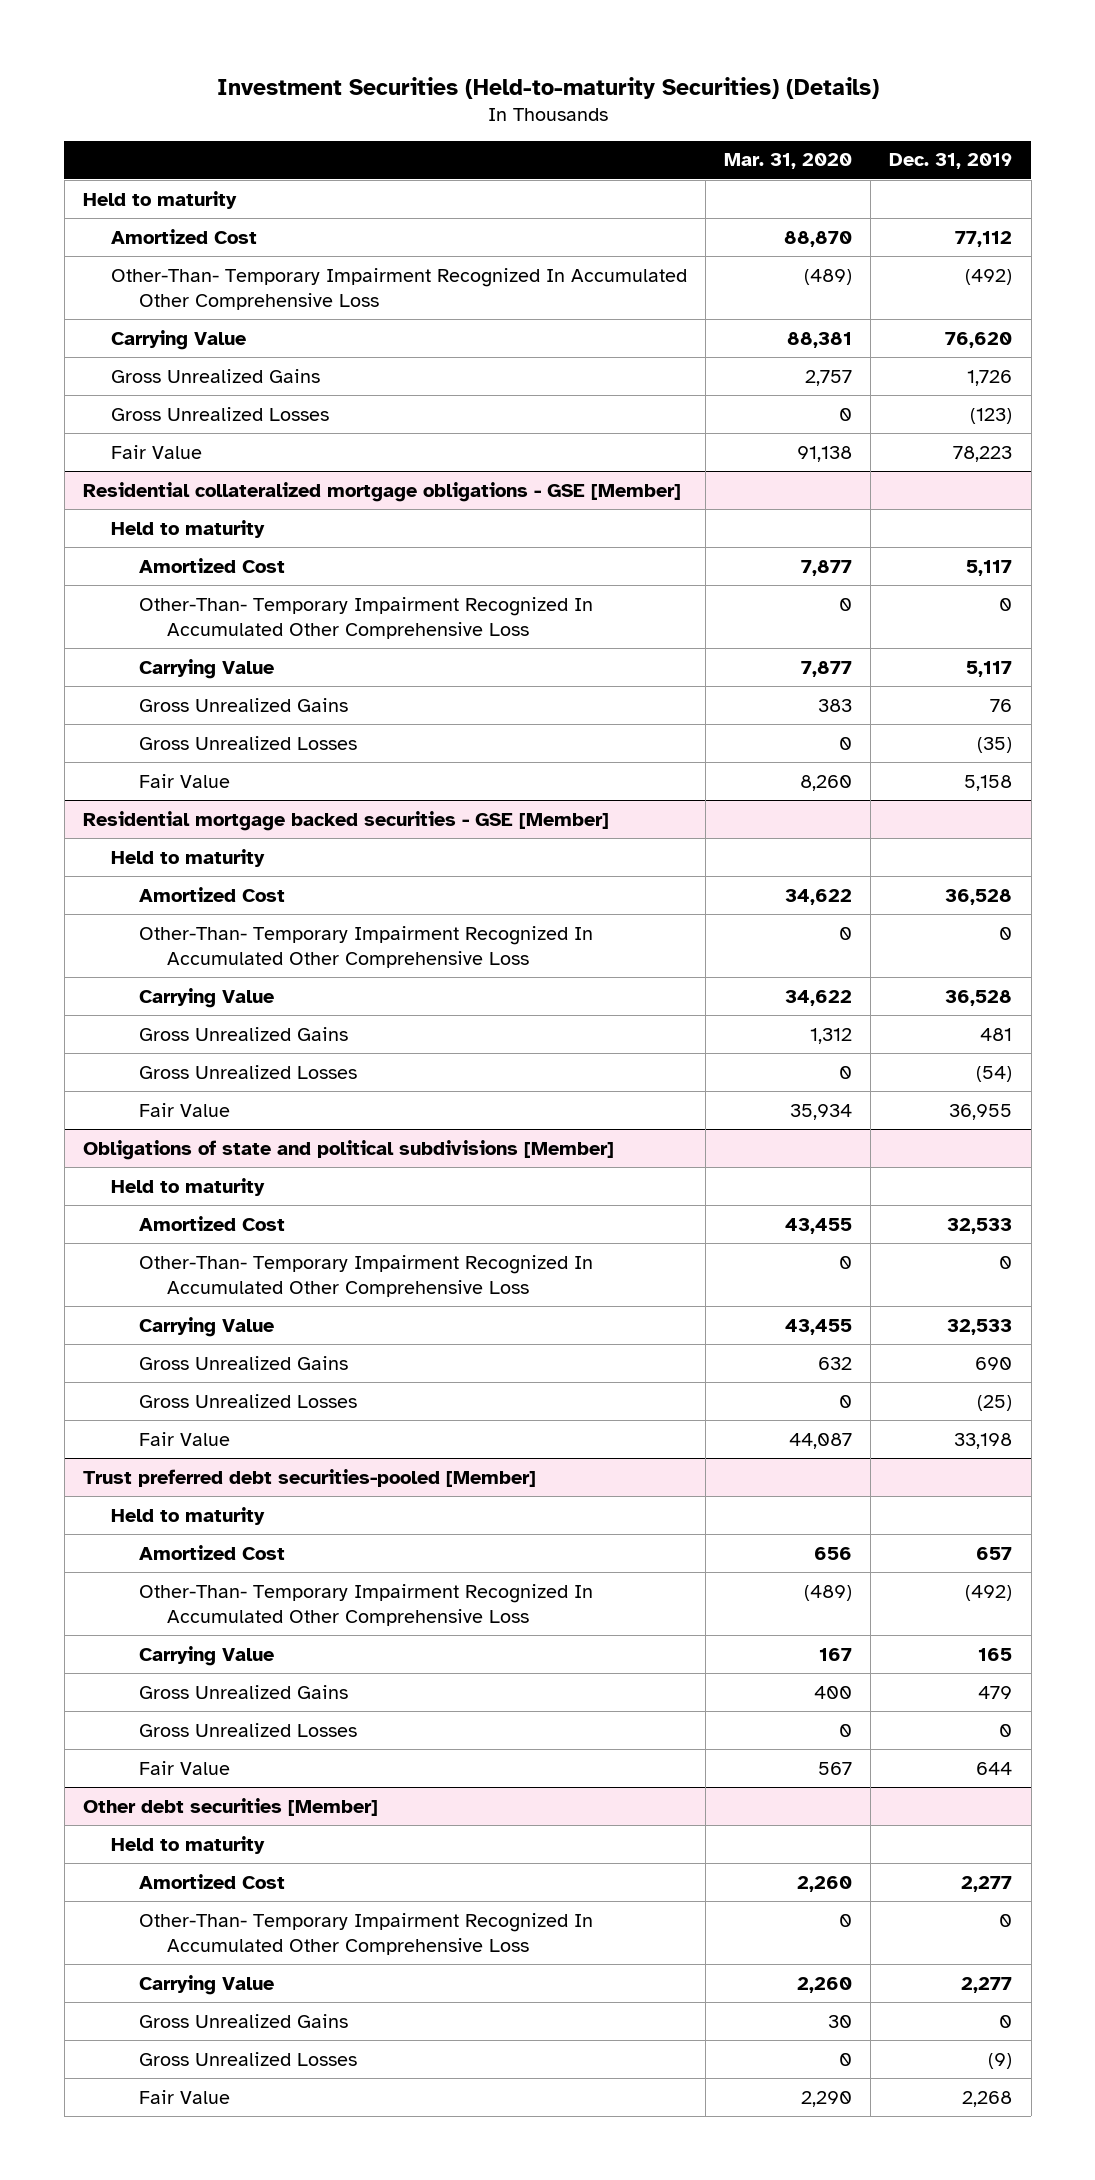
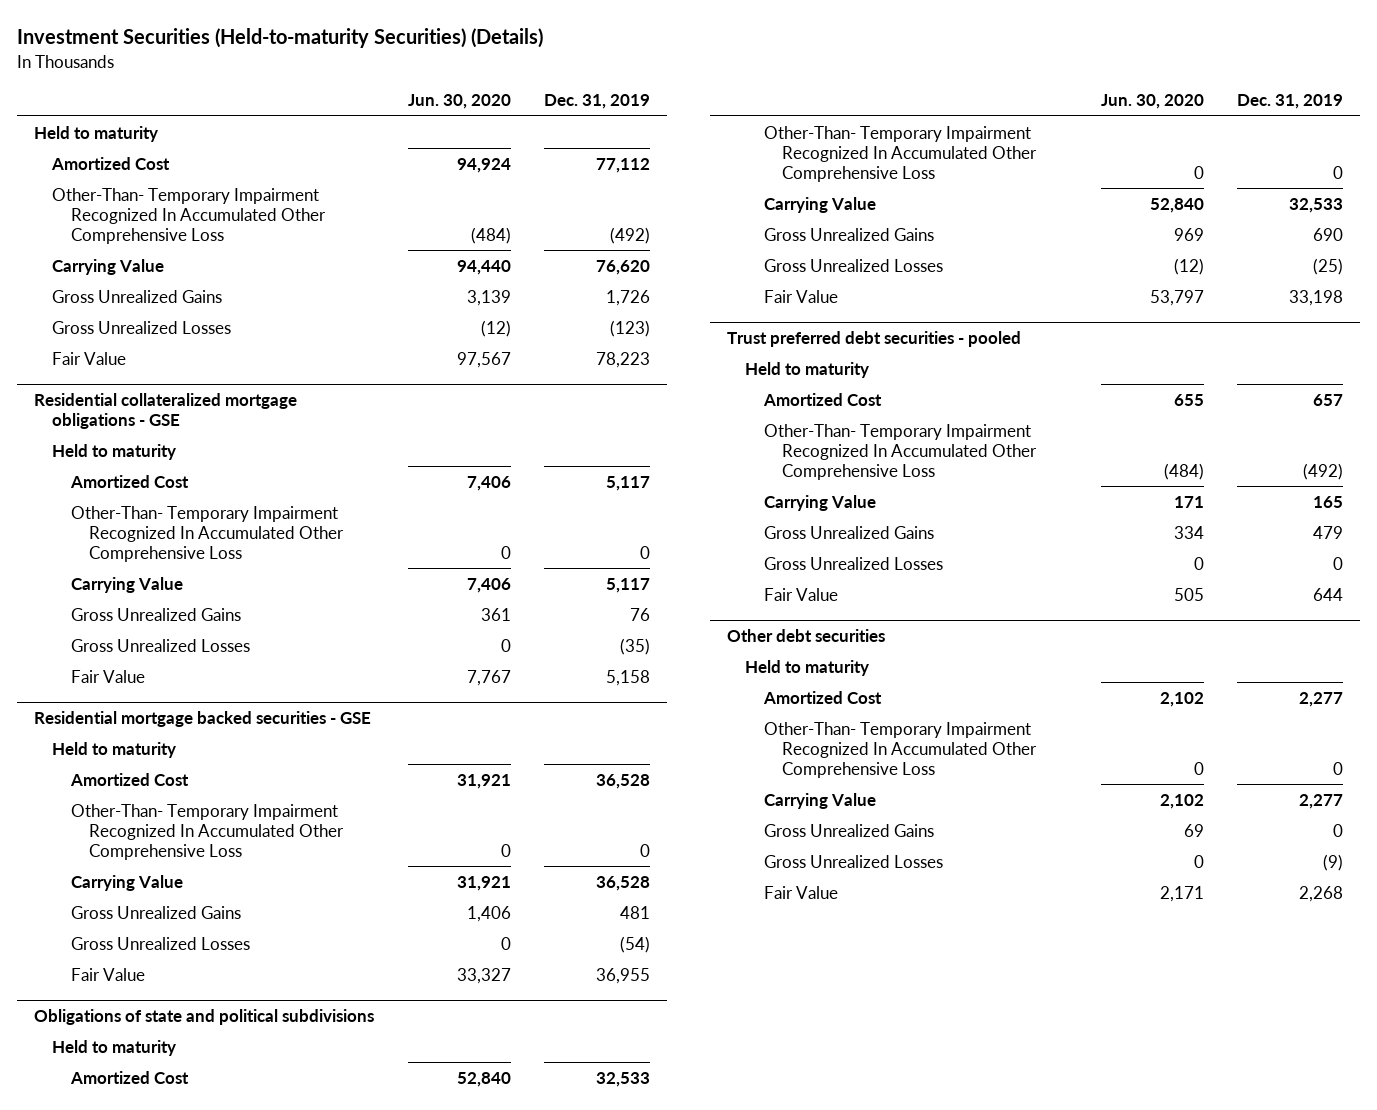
[724,153,853,170] Mar. 31, 2020 -> none
none -> [407,94,511,110] Jun. 30, 2020
[82,481,681,502] Residential collateralized mortgage obligations - GSE [Member] -> [34,392,298,429] Residential collateralized mortgage obligations - GSE
[82,810,609,831] Residential mortgage backed securities - GSE [Member] -> [34,710,372,727] Residential mortgage backed securities - GSE
[82,1139,614,1160] Obligations of state and political subdivisions [Member] -> [34,1008,375,1025] Obligations of state and political subdivisions
[82,1468,536,1487] Trust preferred debt securities-pooled [Member] -> [727,330,1022,347] Trust preferred debt securities - pooled
[82,1797,378,1816] Other debt securities [Member] -> [727,628,886,642] Other debt securities

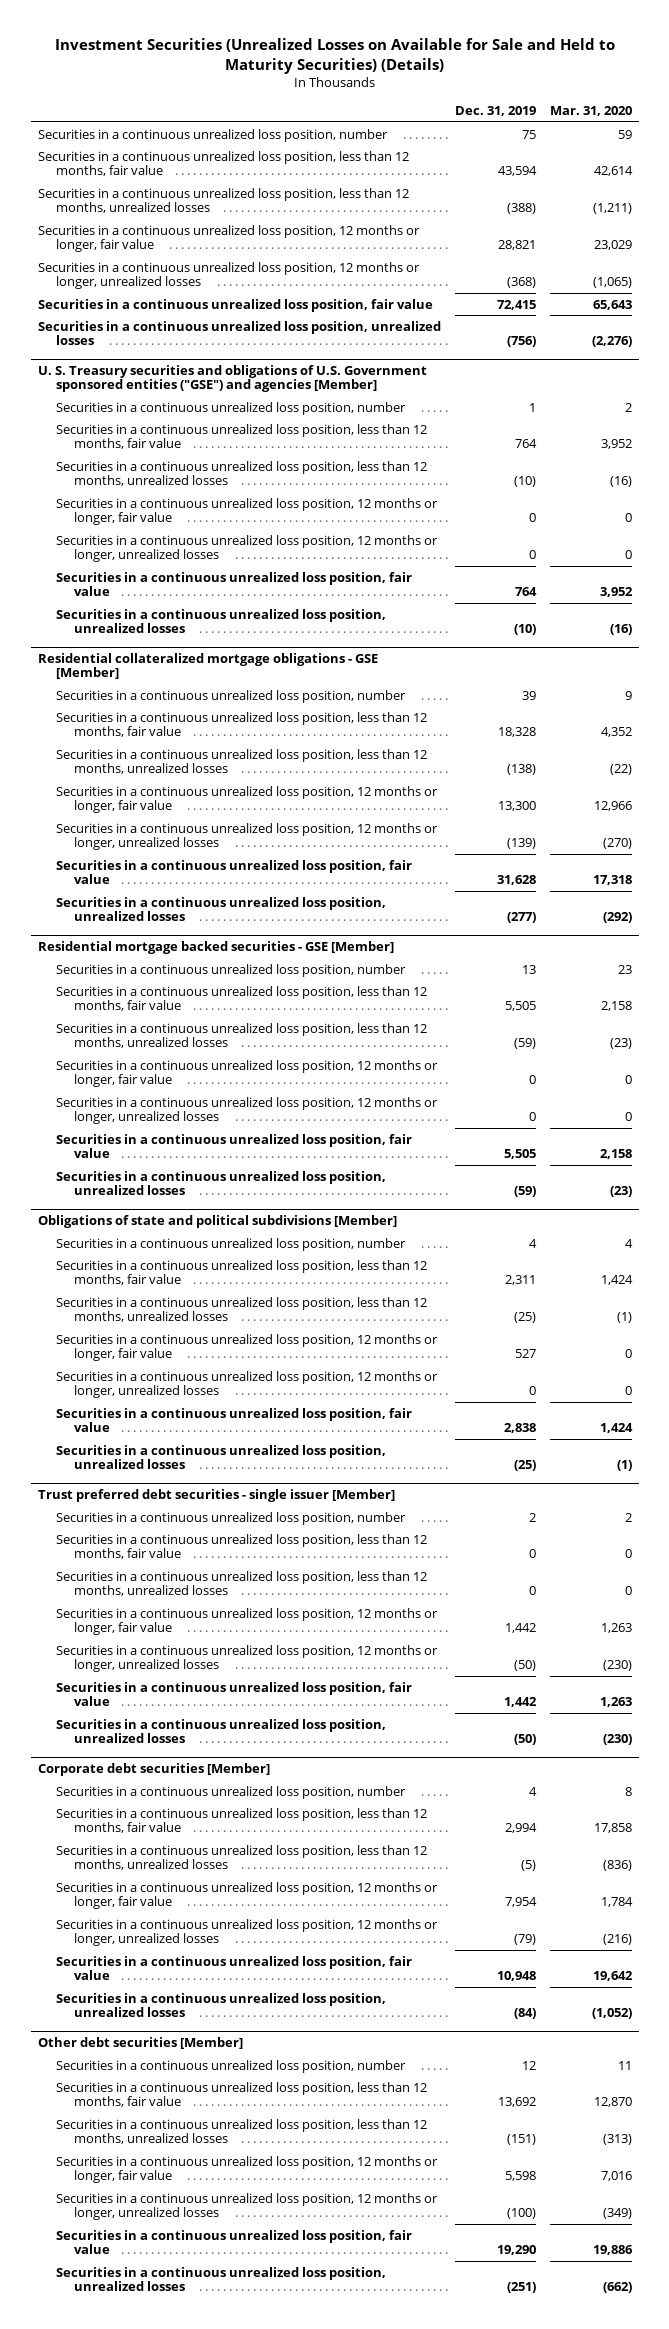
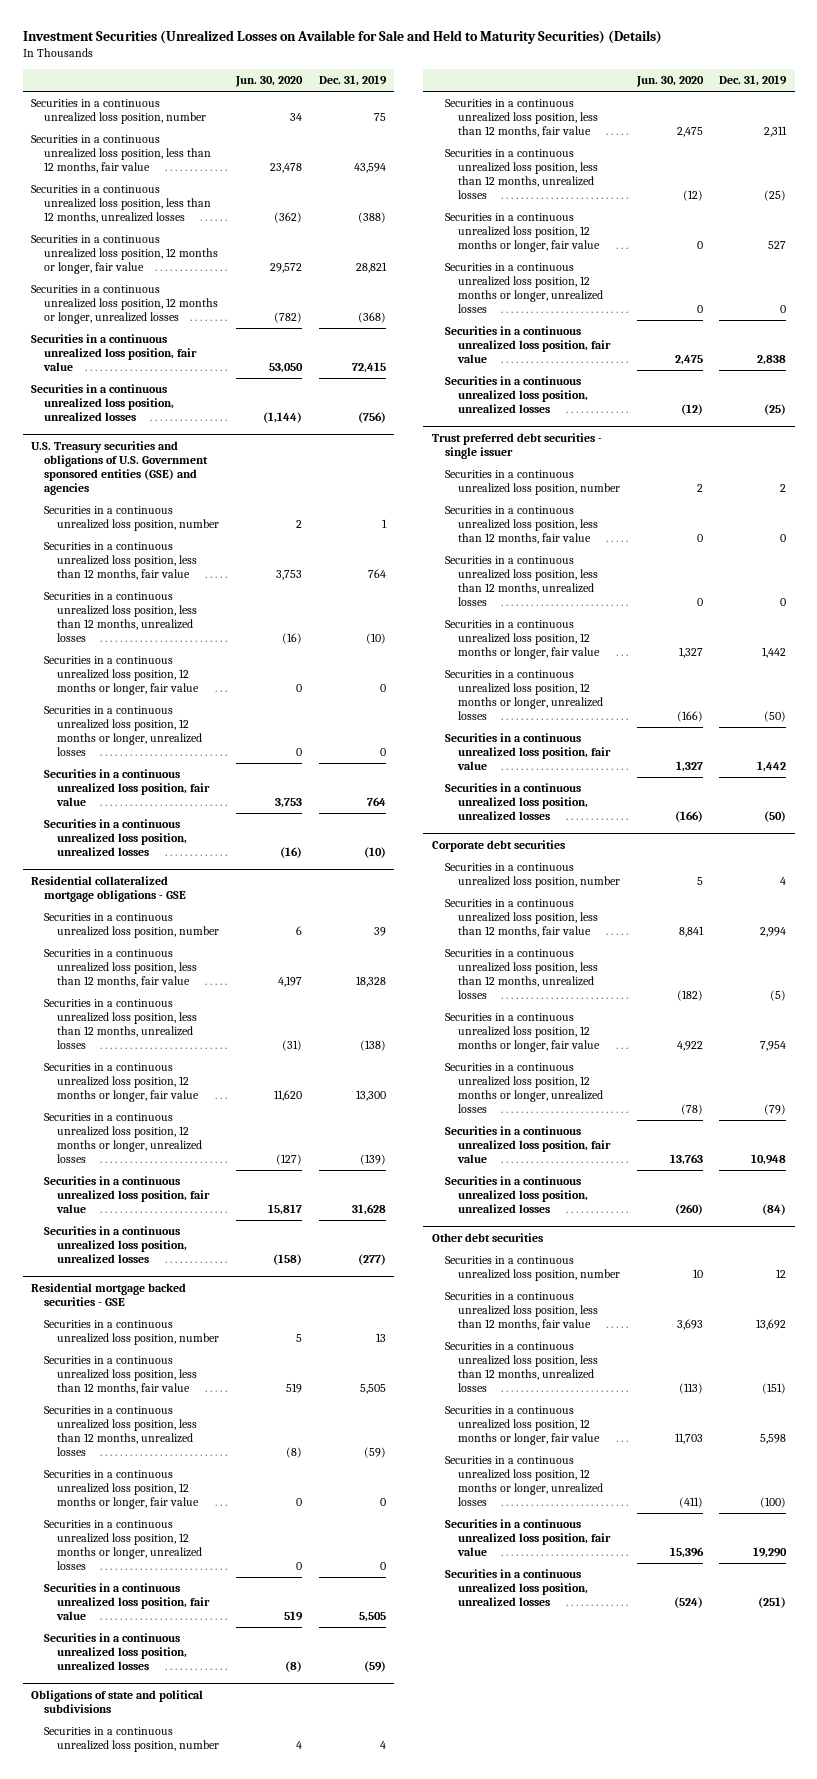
[549,106,632,117] Mar. 31, 2020 -> none
none -> [234,75,303,87] Jun. 30, 2020
[37,364,427,393] U. S. Treasury securities and obligations of U.S. Government sponsored entities ("GSE") and agencies [Member] -> [30,441,208,495] U.S. Treasury securities and obligations of U.S. Government sponsored entities (GSE) and agencies
[37,652,378,680] Residential collateralized mortgage obligations - GSE [Member] -> [30,876,186,902] Residential collateralized mortgage obligations - GSE
[37,940,394,954] Residential mortgage backed securities - GSE [Member] -> [30,1283,186,1306] Residential mortgage backed securities - GSE
[37,1214,397,1228] Obligations of state and political subdivisions [Member] -> [30,1690,203,1713] Obligations of state and political subdivisions
[37,1488,395,1502] Trust preferred debt securities - single issuer [Member] -> [431,433,602,459] Trust preferred debt securities - single issuer
[37,1762,270,1776] Corporate debt securities [Member] -> [431,840,565,853] Corporate debt securities
[37,2036,243,2049] Other debt securities [Member] -> [431,1233,543,1243] Other debt securities

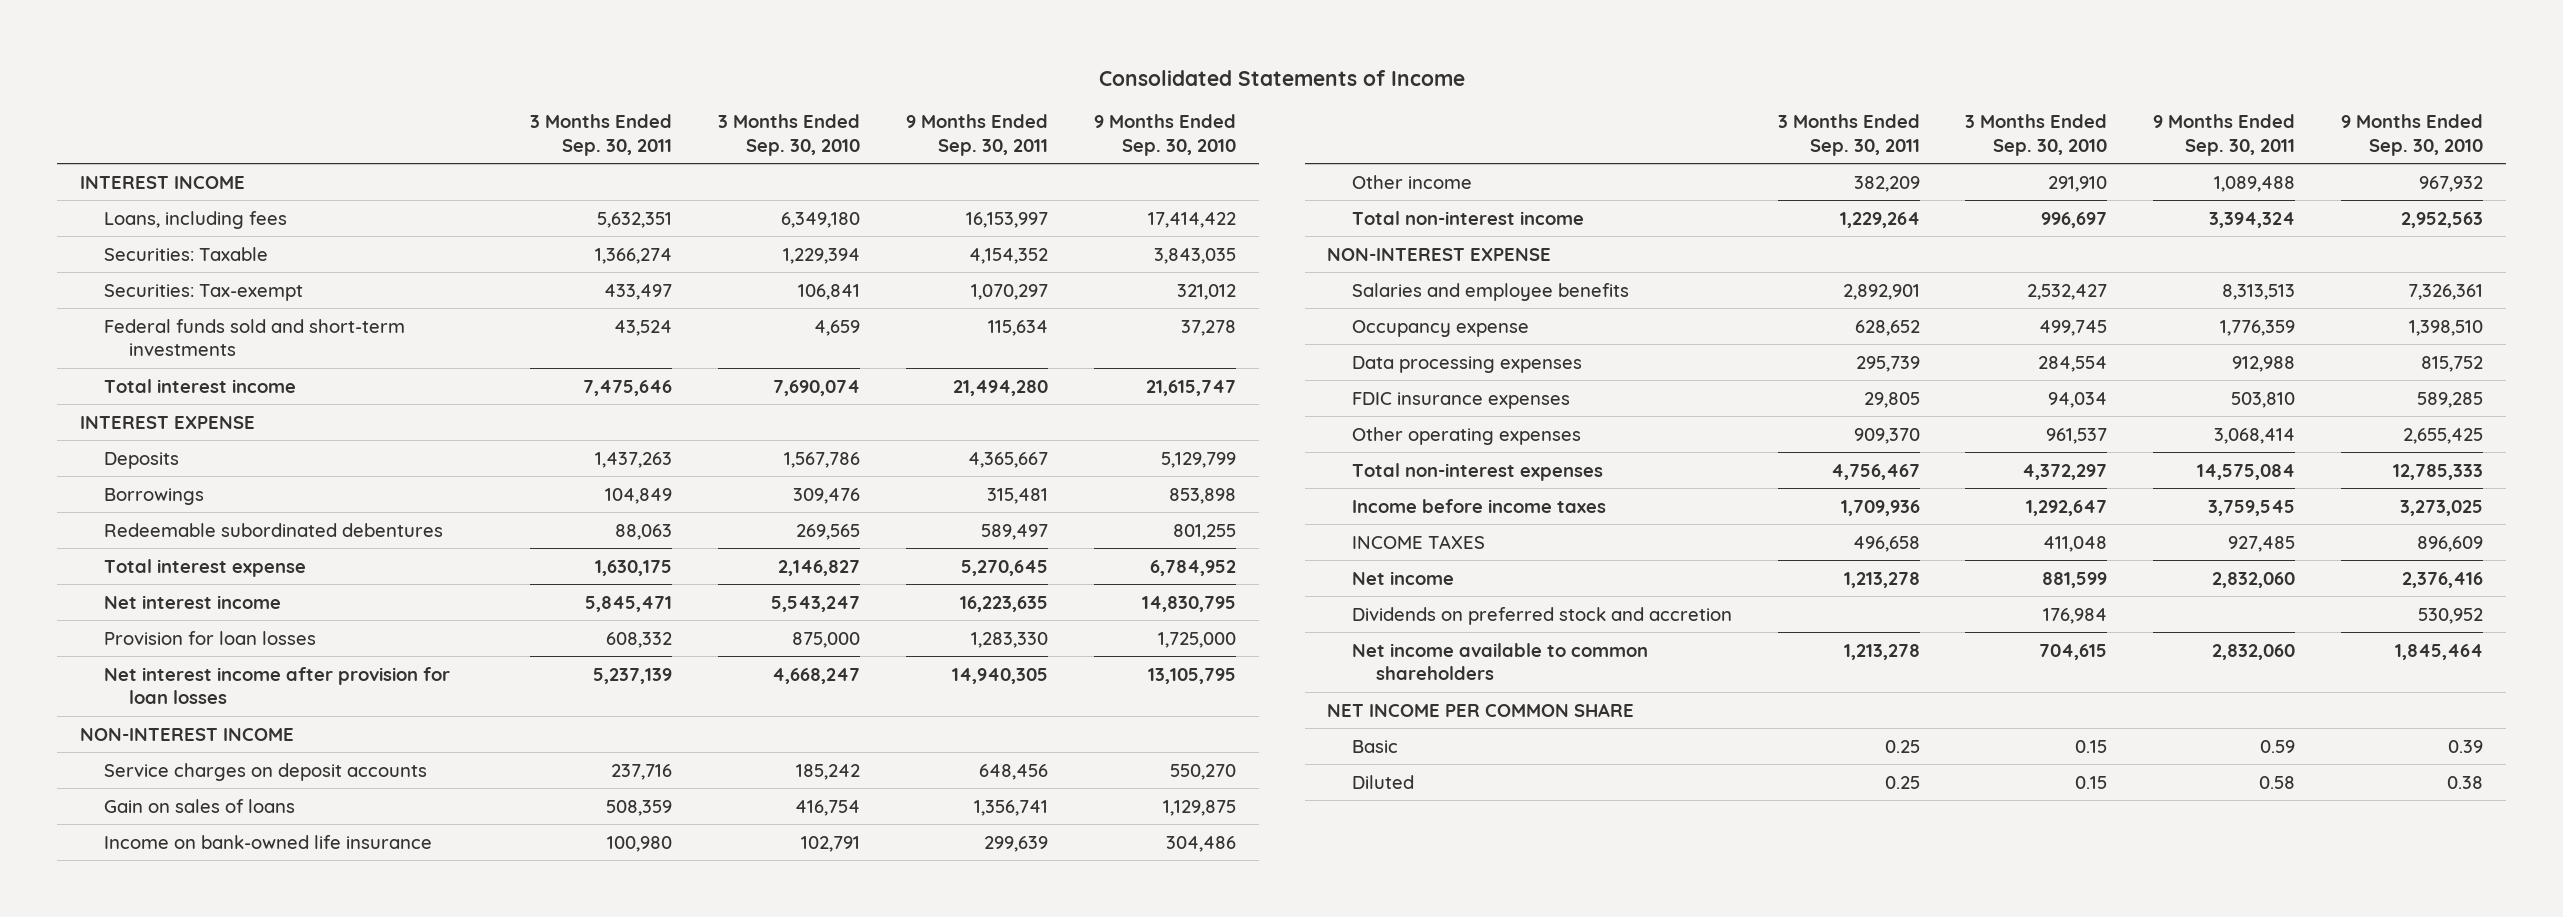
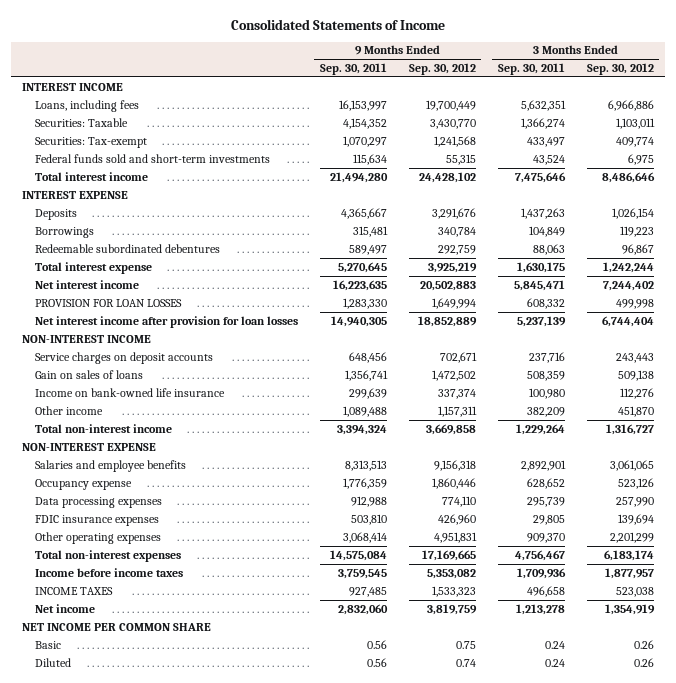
[718,114,861,156] 3 Months Ended Sep. 30, 2010 -> none
[1093,114,1236,156] 9 Months Ended Sep. 30, 2010 -> none
none -> [408,62,476,75] Sep. 30, 2012
none -> [586,62,654,75] Sep. 30, 2012
[104,630,317,645] Provision for loan losses -> [34,298,182,307] PROVISION FOR LOAN LOSSES
[1351,606,1732,625] Dividends on preferred stock and accretion -> none
[1351,642,1648,680] Net income available to common shareholders -> none
[1884,739,1920,753] 0.25 -> [544,640,565,649] 0.24
[2260,739,2296,753] 0.59 -> [366,639,387,649] 0.56
[1884,775,1920,789] 0.25 -> [544,658,565,667] 0.24
[2259,775,2296,789] 0.58 -> [366,657,387,667] 0.56

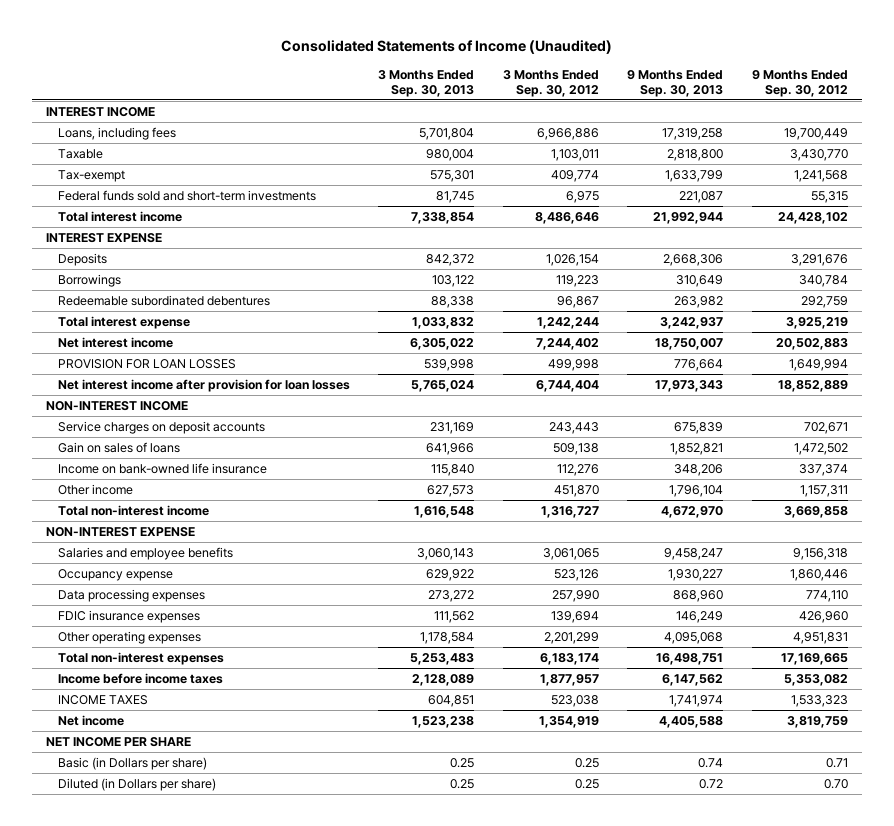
[230,18,445,30] Consolidated Statements of Income -> [281,40,613,55] Consolidated Statements of Income (Unaudited)
[319,62,387,75] Sep. 30, 2011 -> none
[497,62,565,75] Sep. 30, 2011 -> none
none -> [378,69,475,97] 3 Months Ended Sep. 30, 2013
none -> [627,69,724,97] 9 Months Ended Sep. 30, 2013
[34,117,128,127] Securities: Taxable -> [57,149,103,160] Taxable
[34,136,147,148] Securities: Tax-exempt -> [57,170,125,183] Tax-exempt
[21,622,211,631] NET INCOME PER COMMON SHARE -> [46,737,192,748] NET INCOME PER SHARE
[34,640,61,649] Basic -> [57,757,207,771] Basic (in Dollars per share)
[455,640,476,649] 0.75 -> [826,758,849,769] 0.71
[633,639,654,649] 0.26 -> [574,758,599,769] 0.25
[34,657,71,667] Diluted -> [57,778,216,792] Diluted (in Dollars per share)
[455,658,476,667] 0.74 -> [824,779,849,790] 0.70
[633,657,654,667] 0.26 -> [574,779,599,790] 0.25

